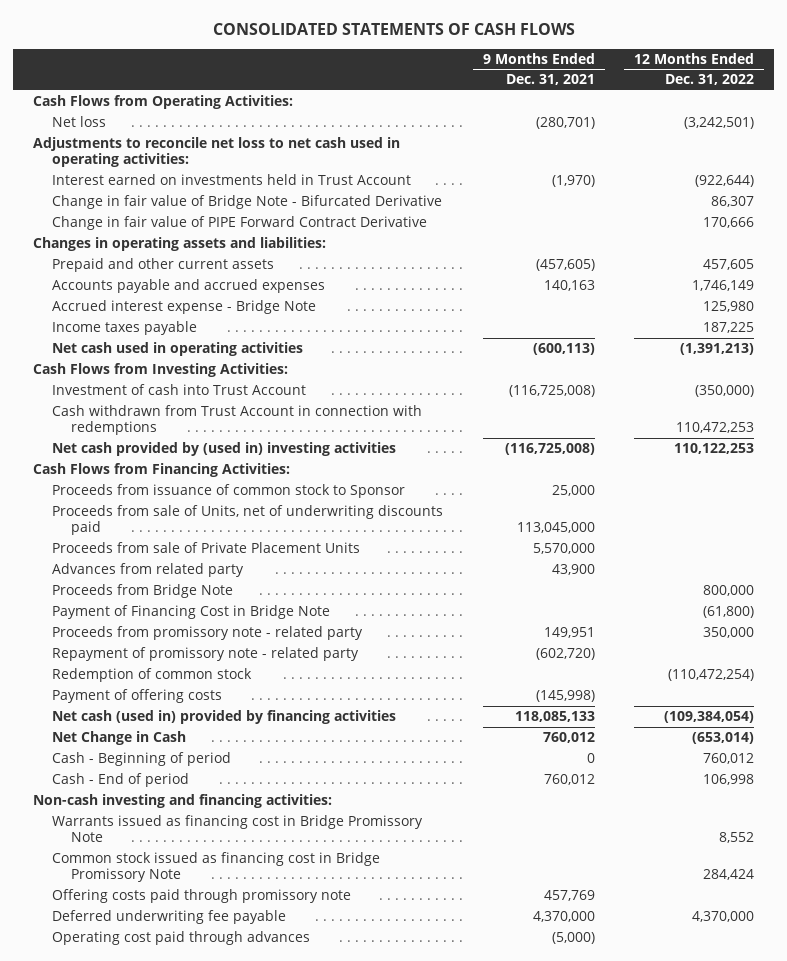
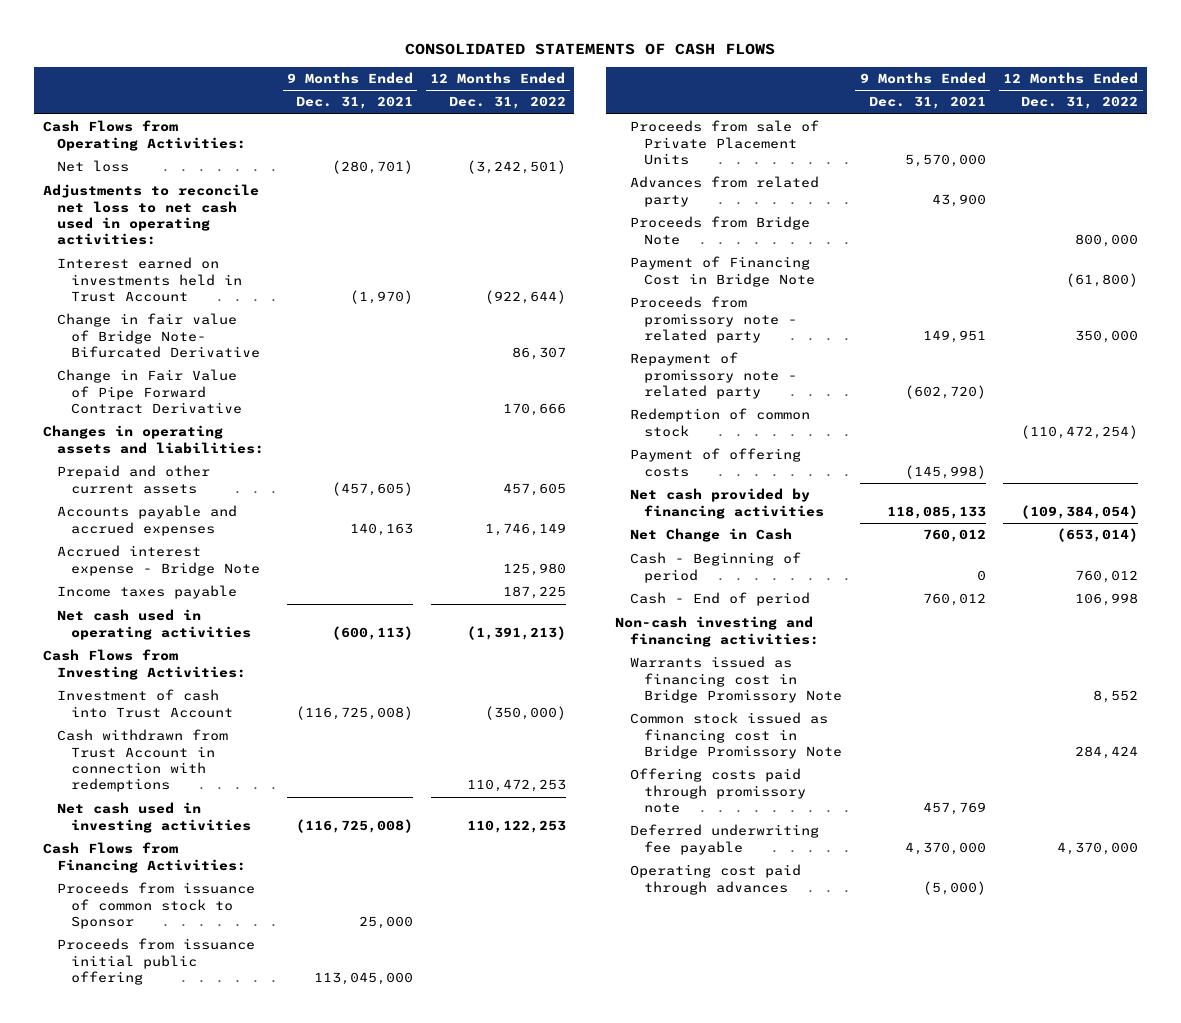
[52,195,443,210] Change in fair value of Bridge Note - Bifurcated Derivative -> [57,313,261,358] Change in fair value of Bridge Note- Bifurcated Derivative
[52,216,428,231] Change in fair value of PIPE Forward Contract Derivative -> [57,369,243,414] Change in Fair Value of Pipe Forward Contract Derivative
[52,442,397,457] Net cash provided by (used in) investing activities -> [57,802,252,833] Net cash used in investing activities
[52,505,444,536] Proceeds from sale of Units, net of underwriting discounts paid -> [57,938,256,985] Proceeds from issuance initial public offering
[52,710,397,725] Net cash (used in) provided by financing activities -> [629,488,825,519] Net cash provided by financing activities

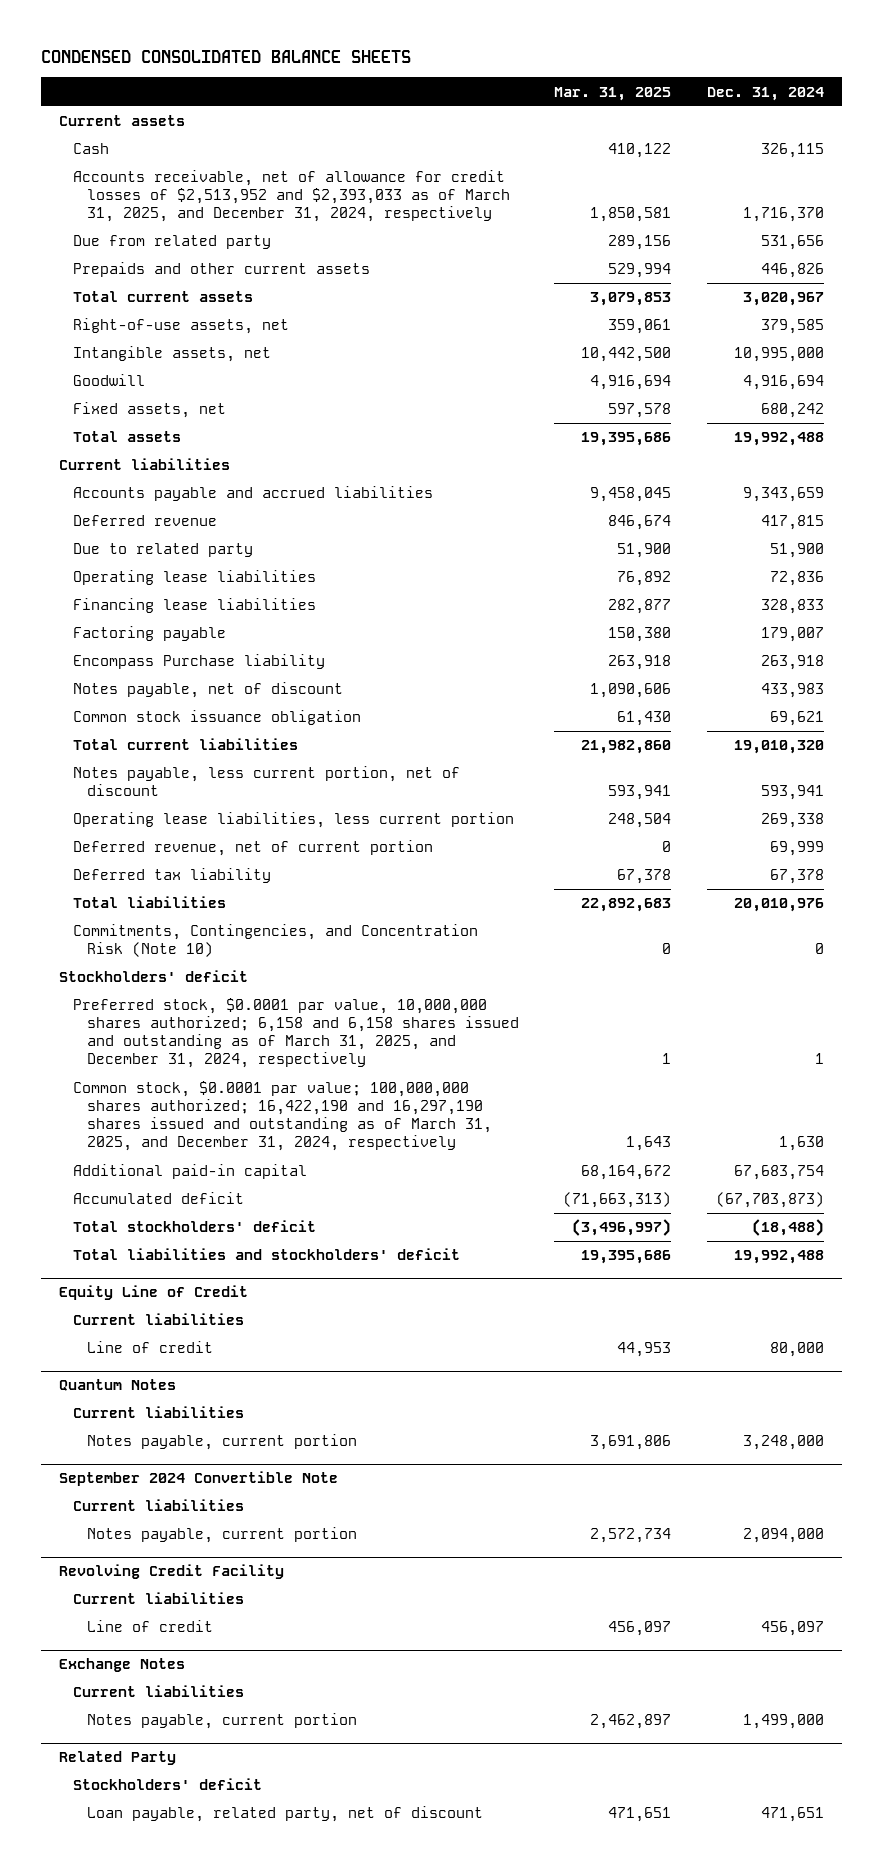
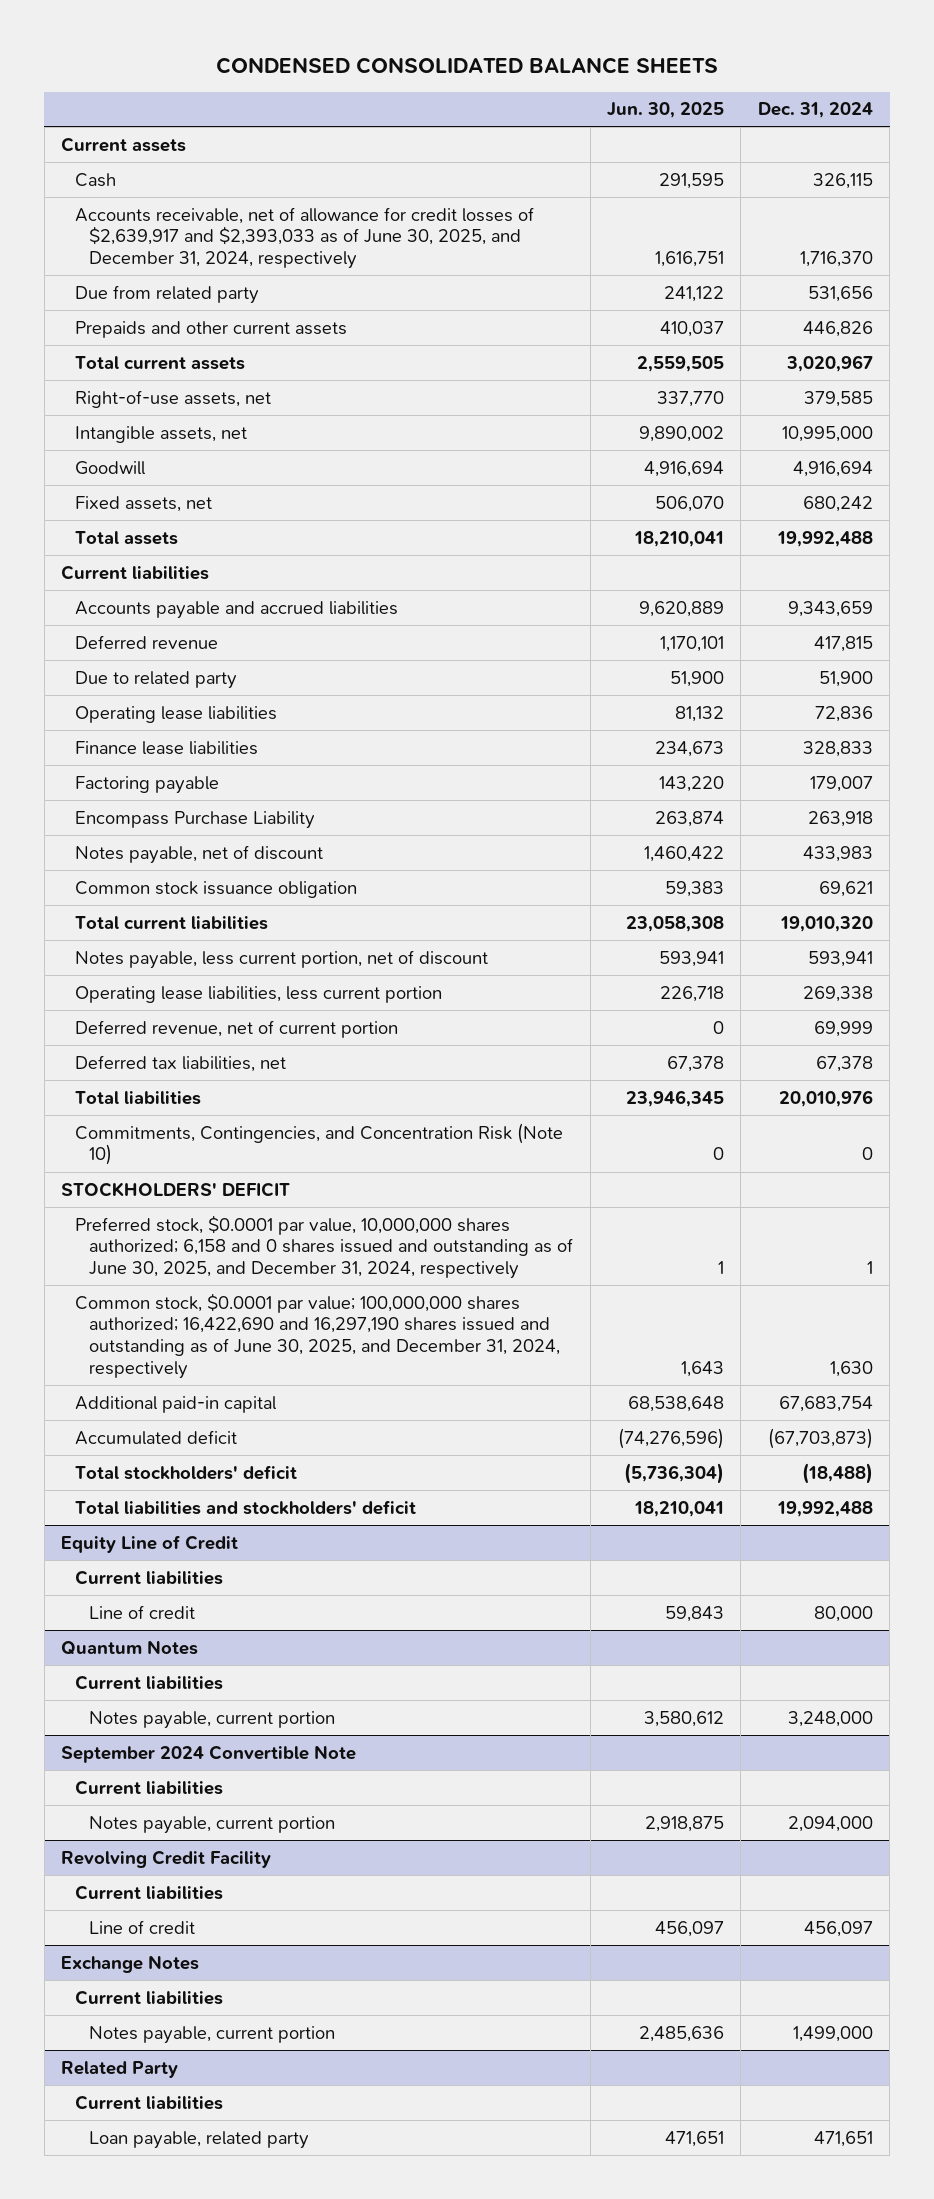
[554,86,672,101] Mar. 31, 2025 -> none
none -> [606,102,724,119] Jun. 30, 2025
[72,170,510,223] Accounts receivable, net of allowance for credit losses of $2,513,952 and $2,393,033 as of March 31, 2025, and December 31, 2024, respectively -> [75,206,535,270] Accounts receivable, net of allowance for credit losses of $2,639,917 and $2,393,033 as of June 30, 2025, and December 31, 2024, respectively
[72,598,316,614] Financing lease liabilities -> [75,740,259,755] Finance lease liabilities
[72,654,325,670] Encompass Purchase liability -> [75,810,316,829] Encompass Purchase Liability
[72,868,271,884] Deferred tax liability -> [75,1054,287,1072] Deferred tax liabilities, net
[58,970,248,983] Stockholders' deficit -> [61,1181,291,1197] STOCKHOLDERS' DEFICIT
[72,998,519,1069] Preferred stock, $0.0001 par value, 10,000,000 shares authorized; 6,158 and 6,158 shares issued and outstanding as of March 31, 2025, and December 31, 2024, respectively -> [75,1214,574,1280] Preferred stock, $0.0001 par value, 10,000,000 shares authorized; 6,158 and 0 shares issued and outstanding as of June 30, 2025, and December 31, 2024, respectively
[72,1081,492,1152] Common stock, $0.0001 par value; 100,000,000 shares authorized; 16,422,190 and 16,297,190 shares issued and outstanding as of March 31, 2025, and December 31, 2024, respectively -> [75,1292,561,1380] Common stock, $0.0001 par value; 100,000,000 shares authorized; 16,422,690 and 16,297,190 shares issued and outstanding as of June 30, 2025, and December 31, 2024, respectively
[72,1778,262,1791] Stockholders' deficit -> none
none -> [75,2094,224,2110] Current liabilities
[86,1806,483,1823] Loan payable, related party, net of discount -> [89,2130,310,2149] Loan payable, related party

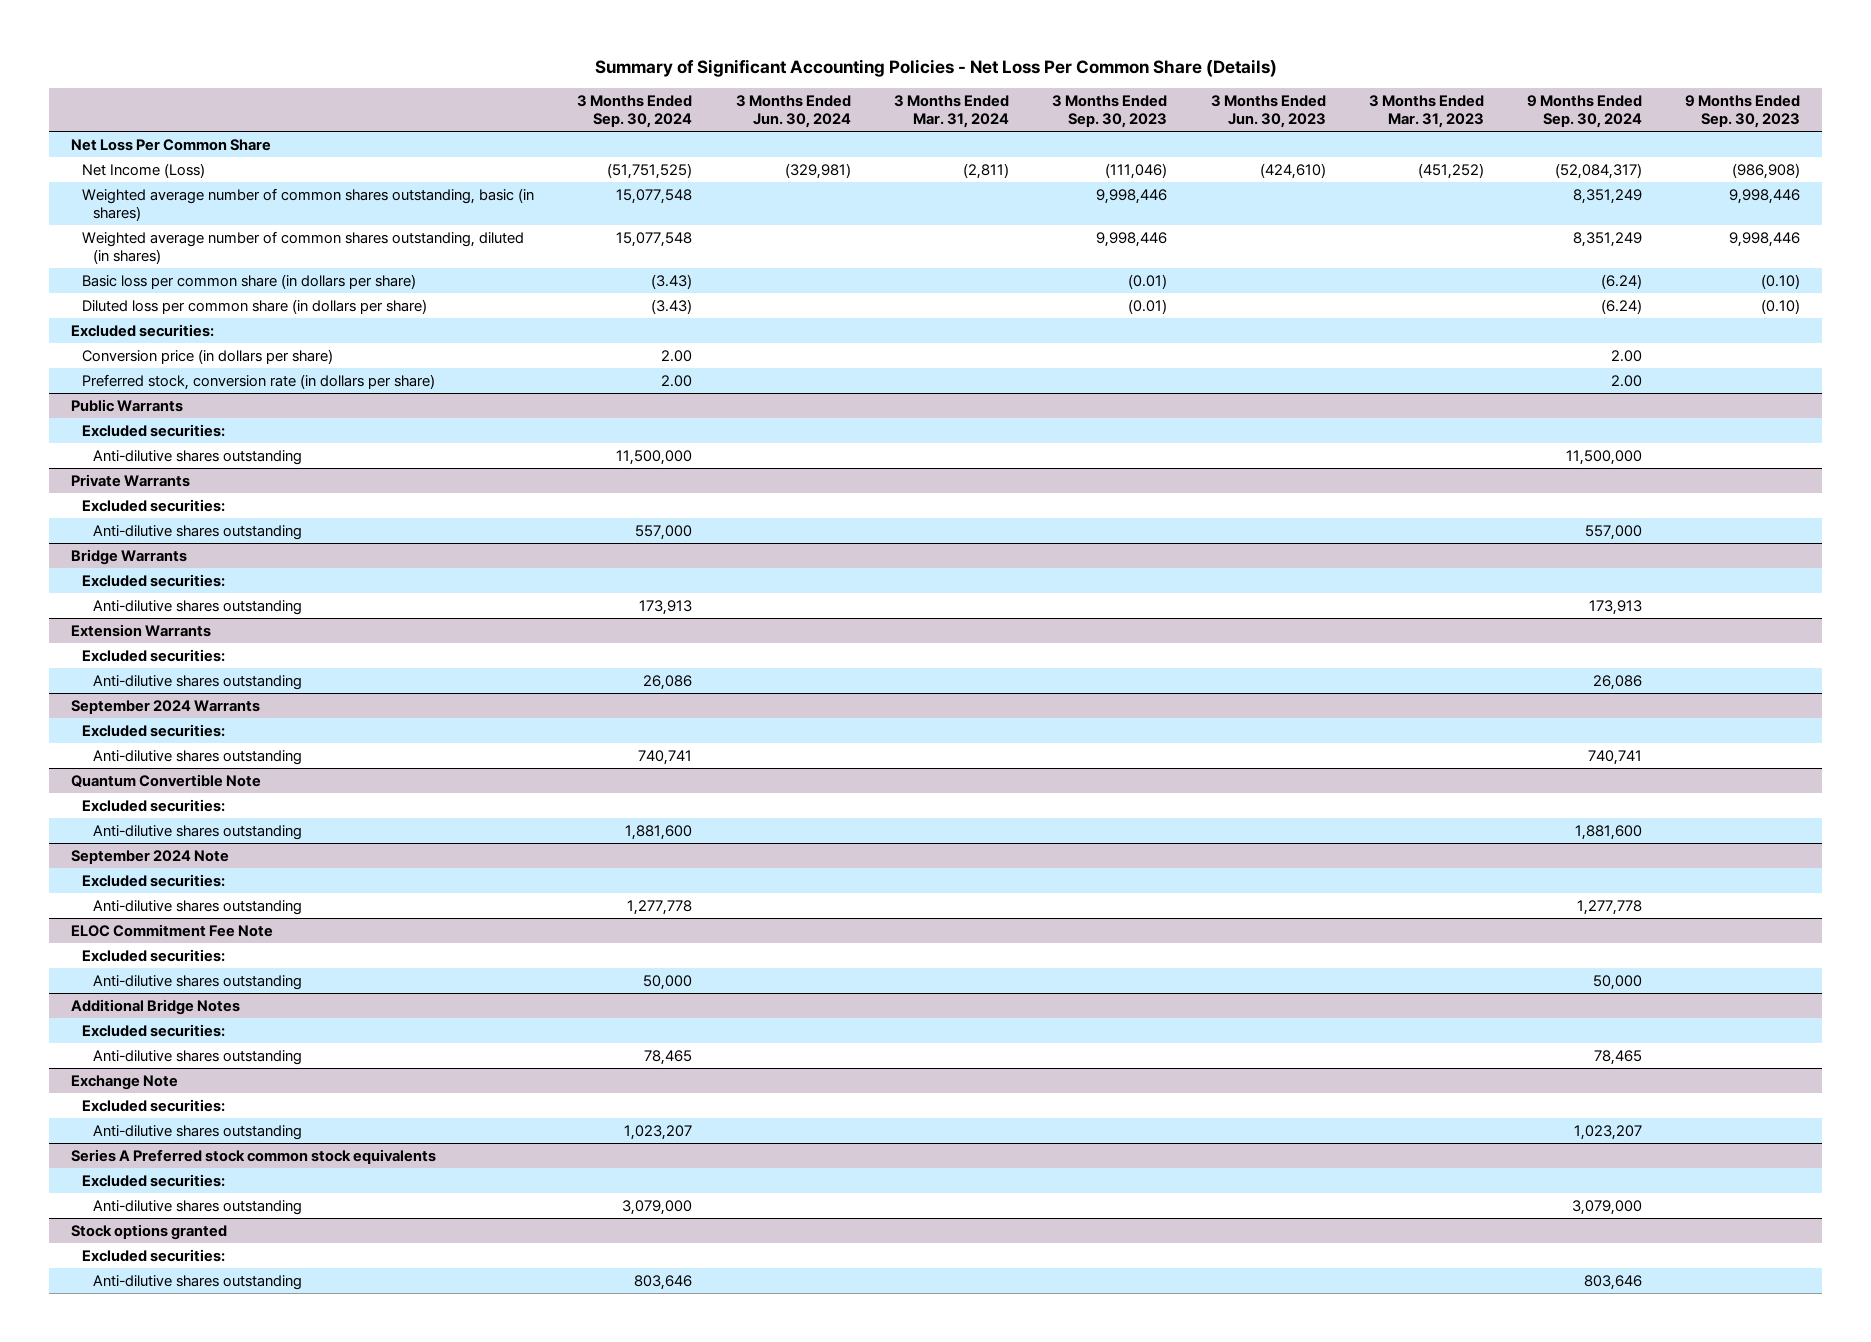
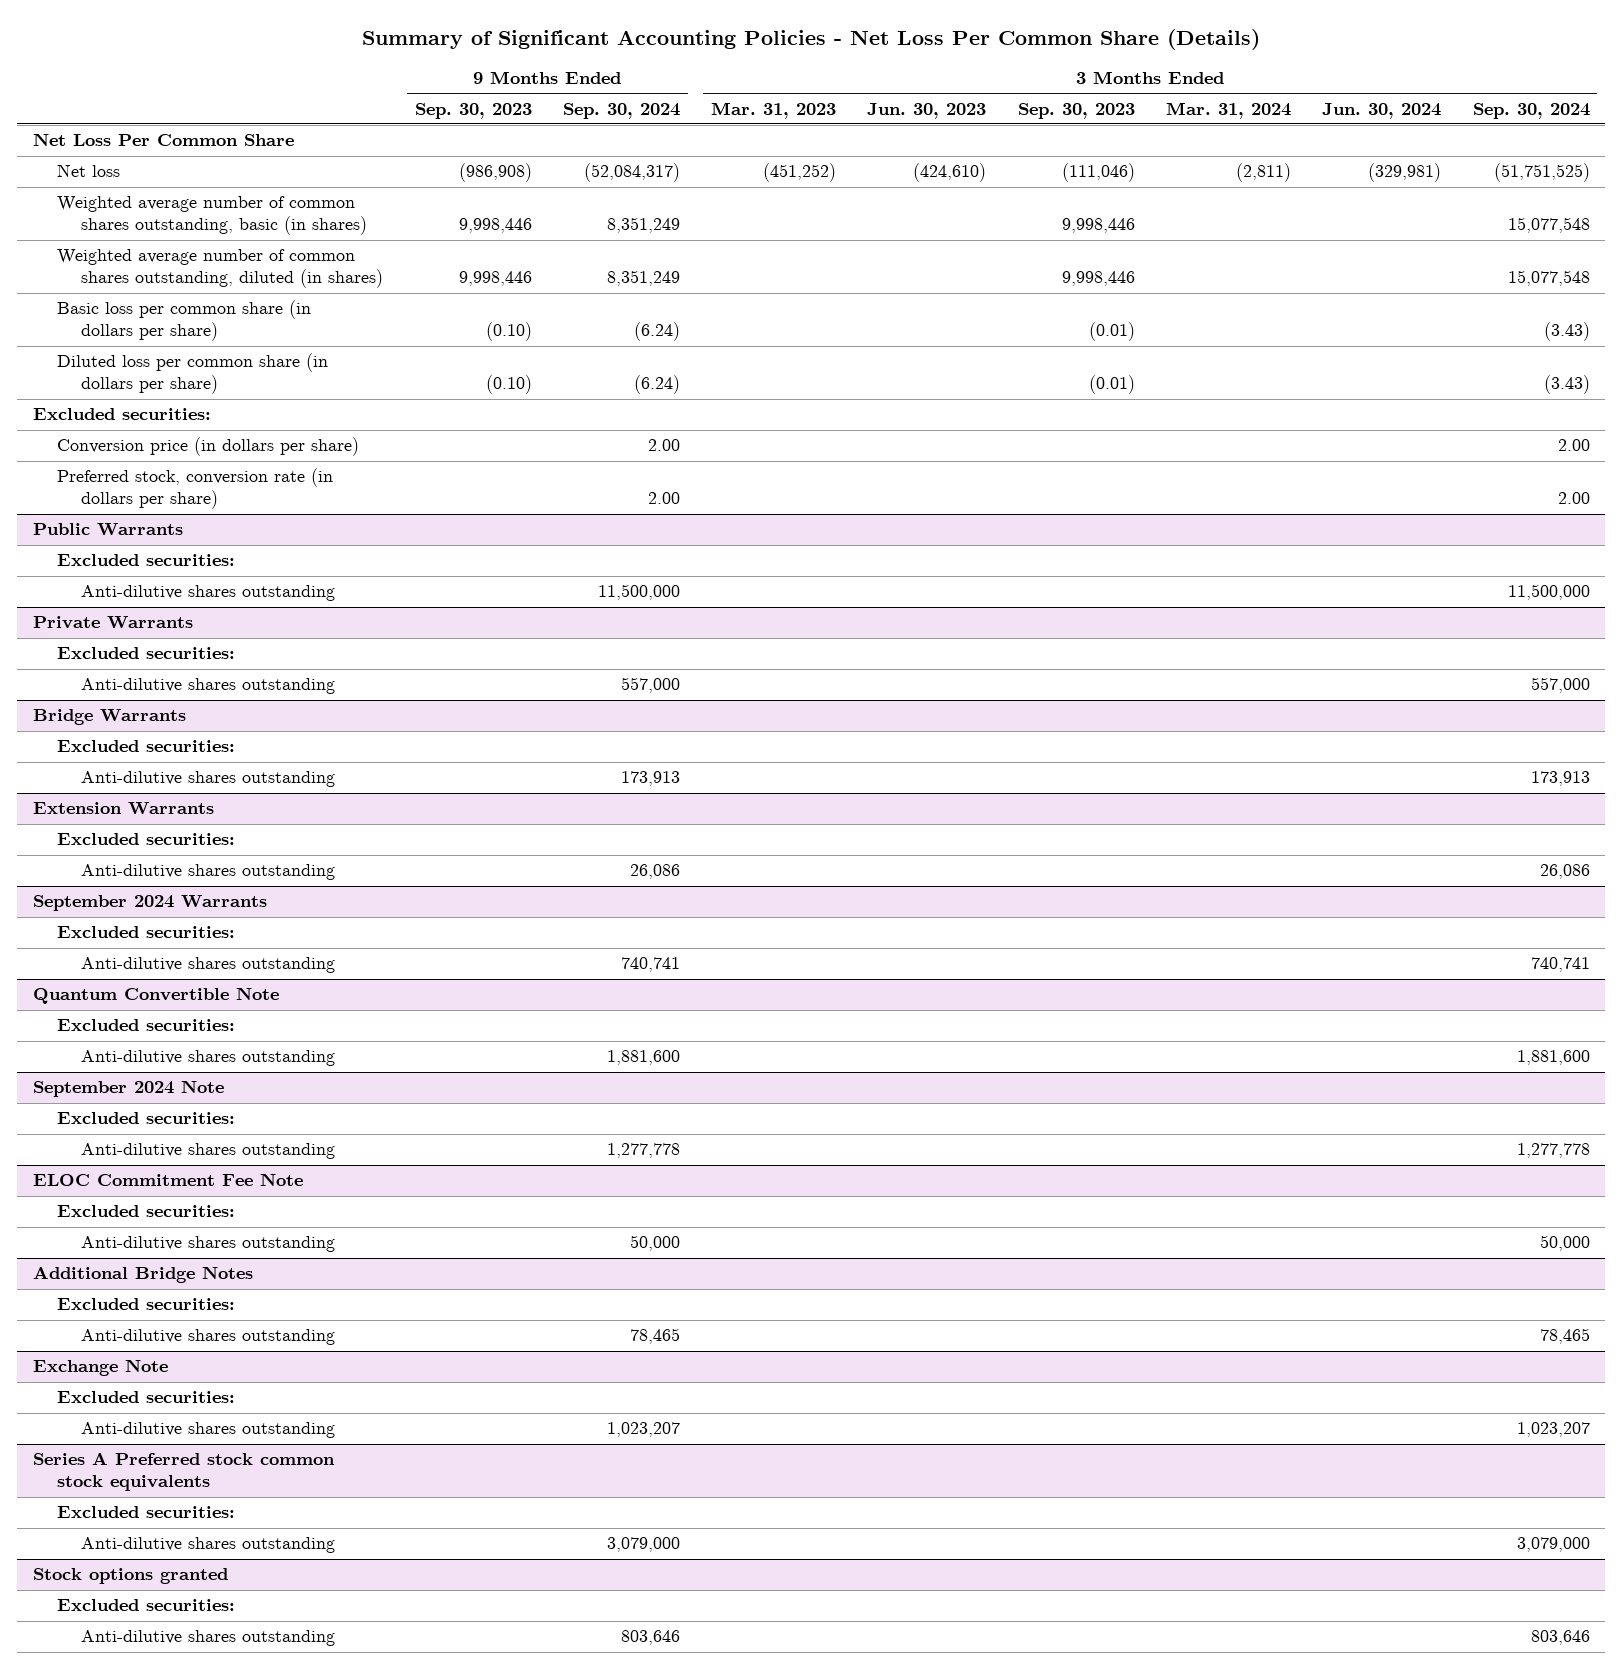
[82,162,206,178] Net Income (Loss) -> [57,164,121,178] Net loss

